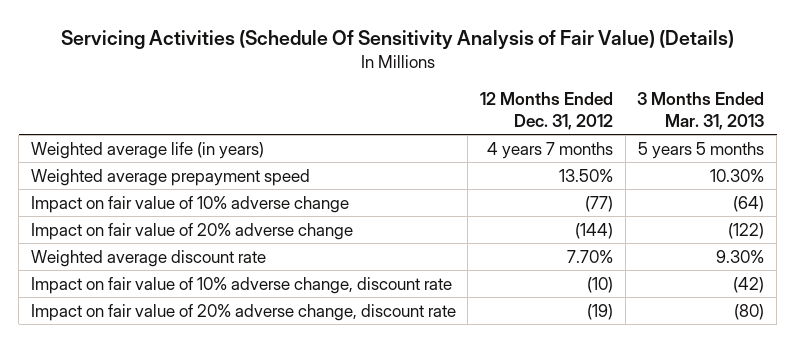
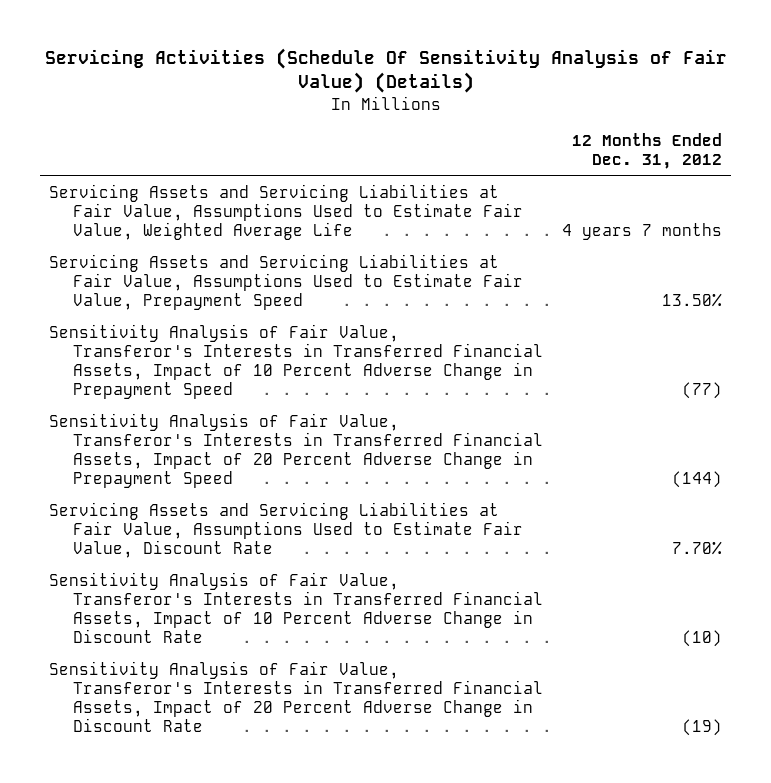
[637,91,765,130] 3 Months Ended Mar. 31, 2013 -> none
[30,141,264,159] Weighted average life (in years) -> [49,184,523,241] Servicing Assets and Servicing Liabilities at Fair Value, Assumptions Used to Estimate Fair Value, Weighted Average Life
[30,168,310,186] Weighted average prepayment speed -> [49,254,523,311] Servicing Assets and Servicing Liabilities at Fair Value, Assumptions Used to Estimate Fair Value, Prepayment Speed
[30,195,349,213] Impact on fair value of 10% adverse change -> [49,324,543,400] Sensitivity Analysis of Fair Value, Transferor's Interests in Transferred Financial Assets, Impact of 10 Percent Adverse Change in Prepayment Speed
[30,222,353,240] Impact on fair value of 20% adverse change -> [49,413,543,489] Sensitivity Analysis of Fair Value, Transferor's Interests in Transferred Financial Assets, Impact of 20 Percent Adverse Change in Prepayment Speed
[30,249,266,267] Weighted average discount rate -> [49,502,523,559] Servicing Assets and Servicing Liabilities at Fair Value, Assumptions Used to Estimate Fair Value, Discount Rate
[30,276,452,294] Impact on fair value of 10% adverse change, discount rate -> [49,572,543,644] Sensitivity Analysis of Fair Value, Transferor's Interests in Transferred Financial Assets, Impact of 10 Percent Adverse Change in Discount Rate
[30,303,456,321] Impact on fair value of 20% adverse change, discount rate -> [49,661,543,733] Sensitivity Analysis of Fair Value, Transferor's Interests in Transferred Financial Assets, Impact of 20 Percent Adverse Change in Discount Rate

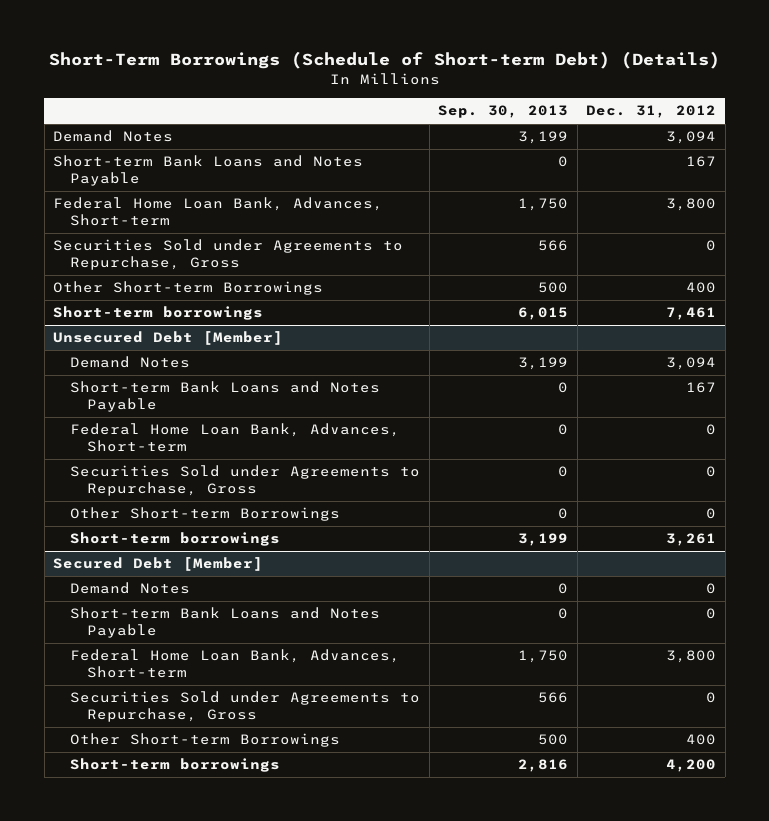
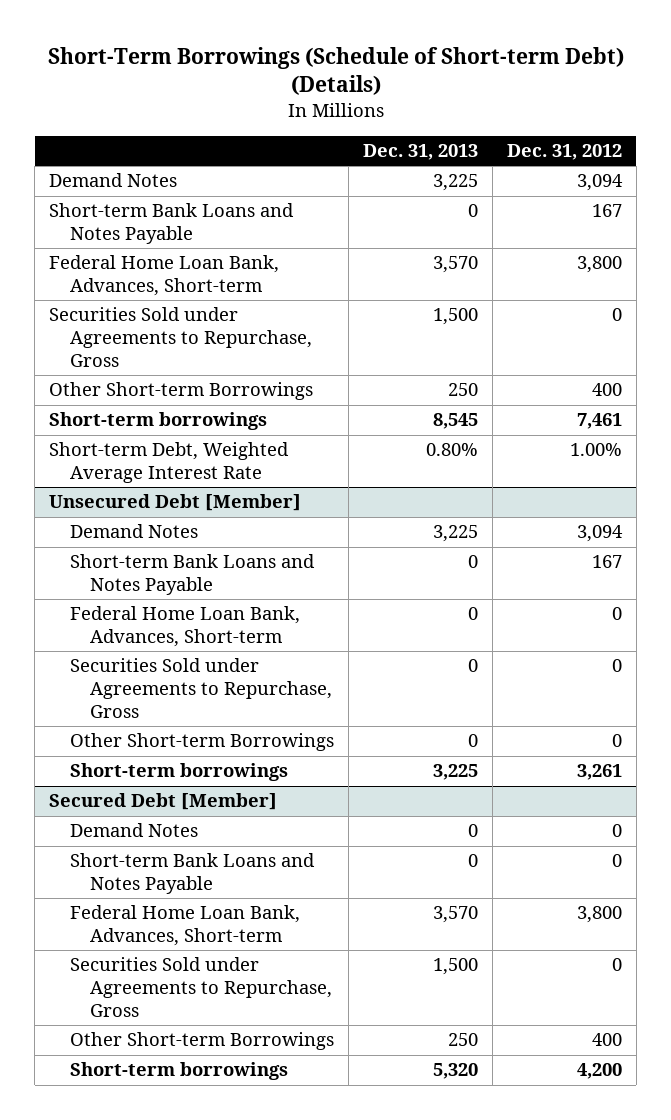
[438,105,569,119] Sep. 30, 2013 -> none
none -> [362,144,478,161] Dec. 31, 2013
none -> [49,442,290,484] Short-term Debt, Weighted Average Interest Rate

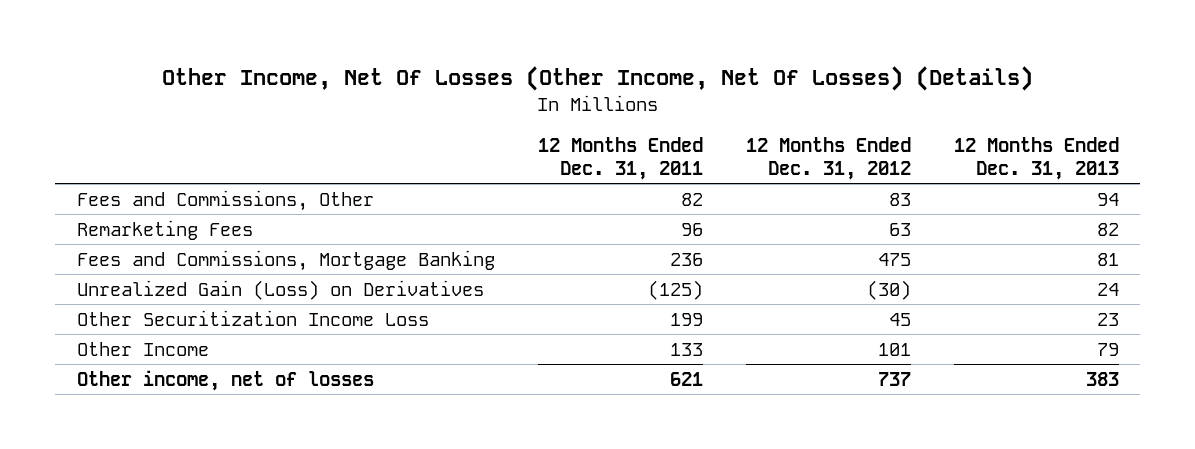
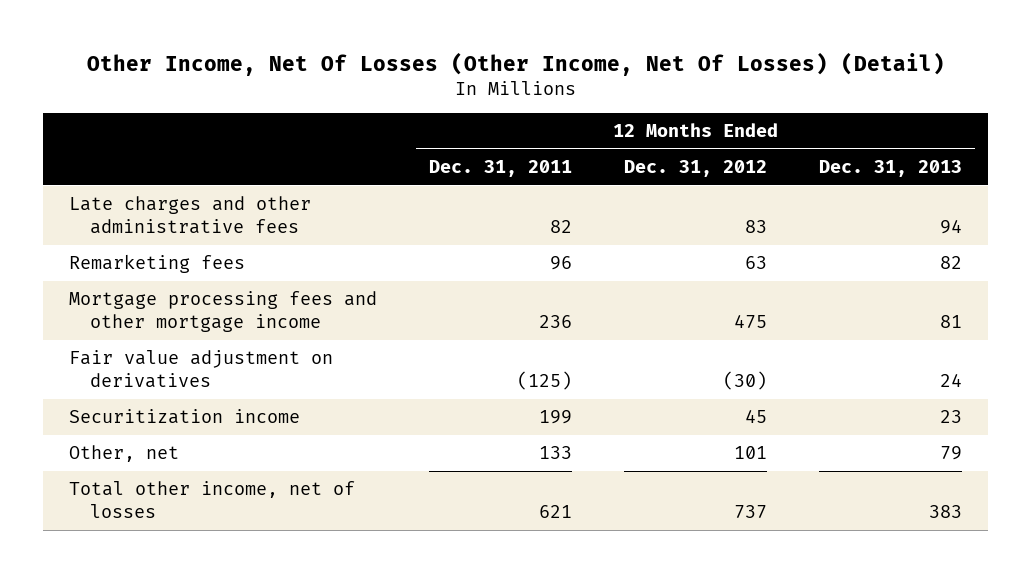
[161,65,1033,91] Other Income, Net Of Losses (Other Income, Net Of Losses) (Details) -> [86,52,945,77] Other Income, Net Of Losses (Other Income, Net Of Losses) (Detail)
[76,189,374,211] Fees and Commissions, Other -> [69,196,312,235] Late charges and other administrative fees
[76,219,253,240] Remarketing Fees -> [69,254,246,274] Remarketing fees
[76,249,495,271] Fees and Commissions, Mortgage Banking -> [69,291,378,333] Mortgage processing fees and other mortgage income
[76,279,484,300] Unrealized Gain (Loss) on Derivatives -> [69,350,334,389] Fair value adjustment on derivatives
[76,309,429,326] Other Securitization Income Loss -> [69,409,301,425] Securitization income
[76,341,209,356] Other Income -> [69,445,180,463] Other, net
[76,369,374,391] Other income, net of losses -> [69,481,356,519] Total other income, net of losses

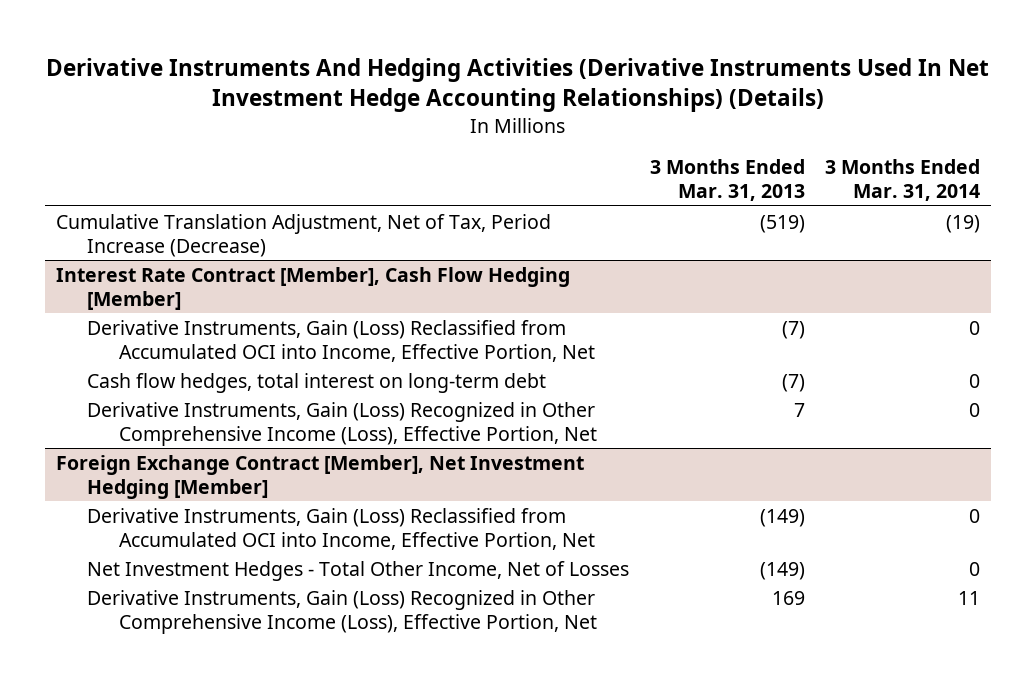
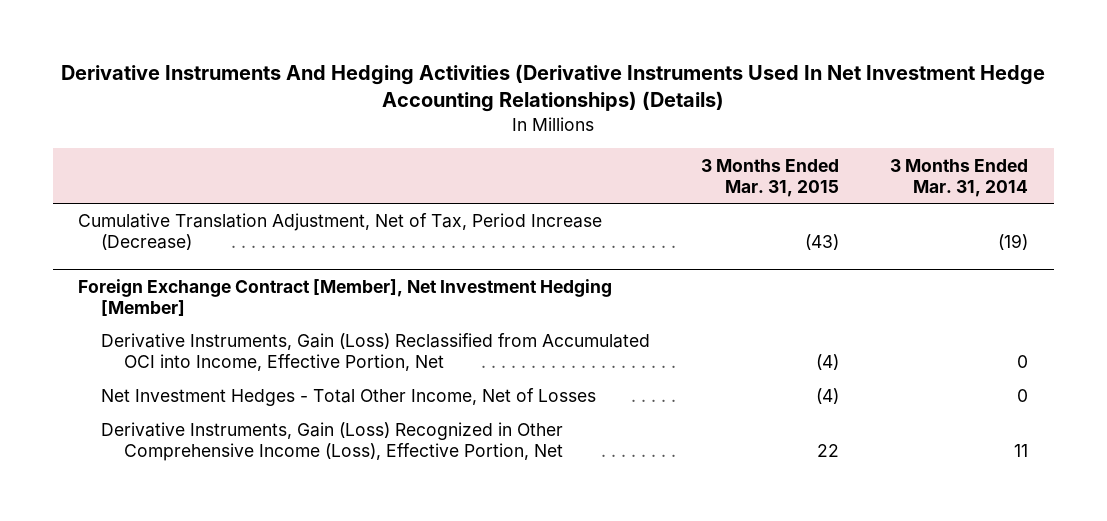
[649,159,805,202] 3 Months Ended Mar. 31, 2013 -> none
none -> [701,158,840,197] 3 Months Ended Mar. 31, 2015
[55,266,570,310] Interest Rate Contract [Member], Cash Flow Hedging [Member] -> none
[87,319,595,362] Derivative Instruments, Gain (Loss) Reclassified from Accumulated OCI into Income, Effective Portion, Net -> none
[87,372,547,393] Cash flow hedges, total interest on long-term debt -> none
[87,401,597,446] Derivative Instruments, Gain (Loss) Recognized in Other Comprehensive Income (Loss), Effective Portion, Net -> none

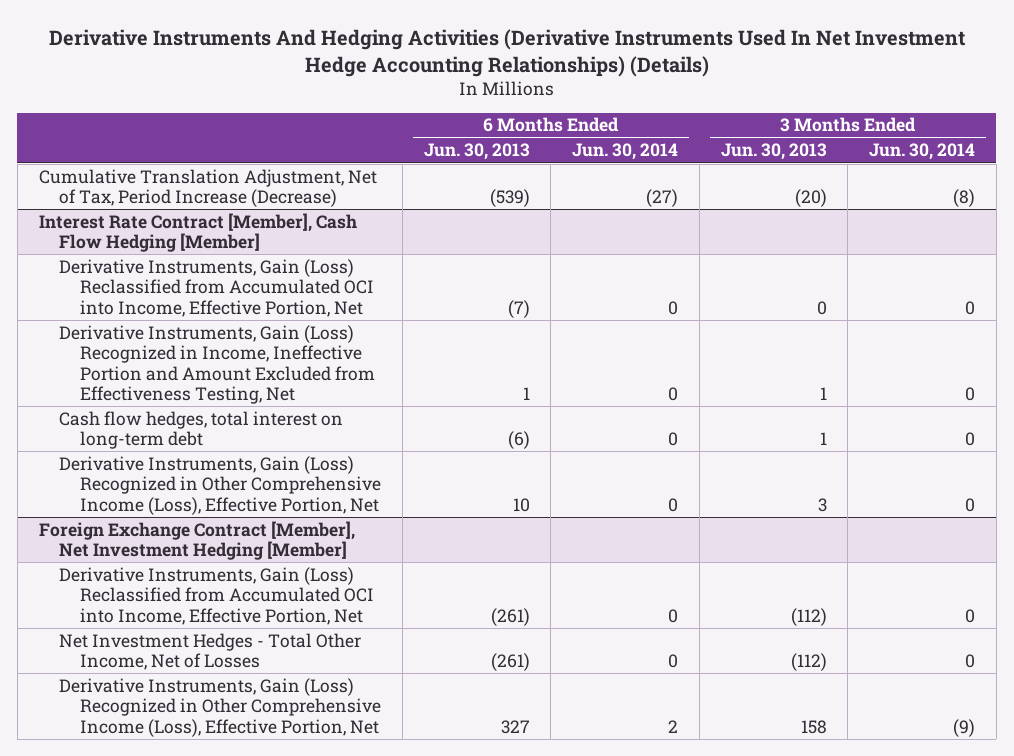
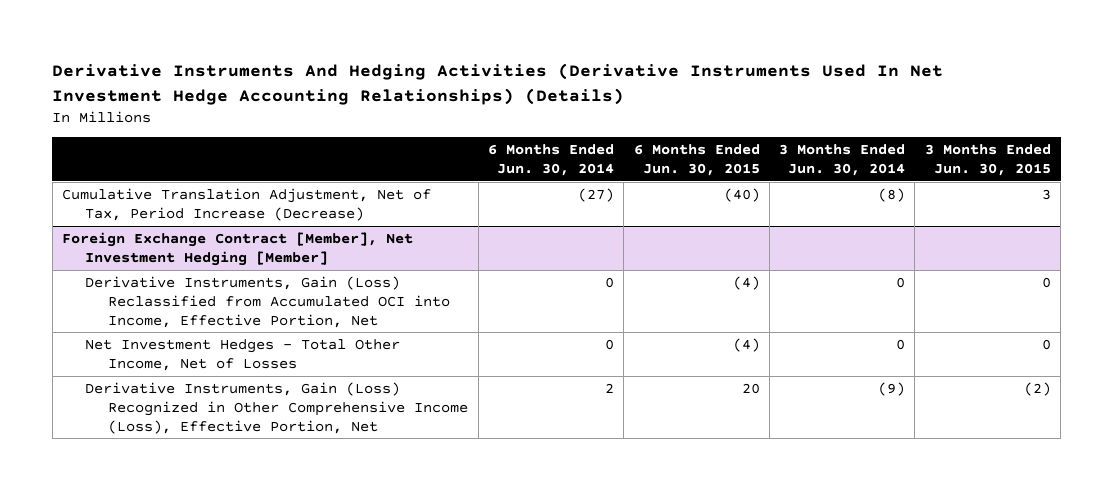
[423,143,530,161] Jun. 30, 2013 -> none
[720,143,827,161] Jun. 30, 2013 -> none
none -> [633,144,760,177] 6 Months Ended Jun. 30, 2015
none -> [924,144,1051,177] 3 Months Ended Jun. 30, 2015
[38,212,357,253] Interest Rate Contract [Member], Cash Flow Hedging [Member] -> none
[59,258,375,317] Derivative Instruments, Gain (Loss) Reclassified from Accumulated OCI into Income, Effective Portion, Net -> none
[59,324,376,405] Derivative Instruments, Gain (Loss) Recognized in Income, Ineffective Portion and Amount Excluded from Effectiveness Testing, Net -> none
[59,410,344,450] Cash flow hedges, total interest on long-term debt -> none
[59,455,382,515] Derivative Instruments, Gain (Loss) Recognized in Other Comprehensive Income (Loss), Effective Portion, Net -> none

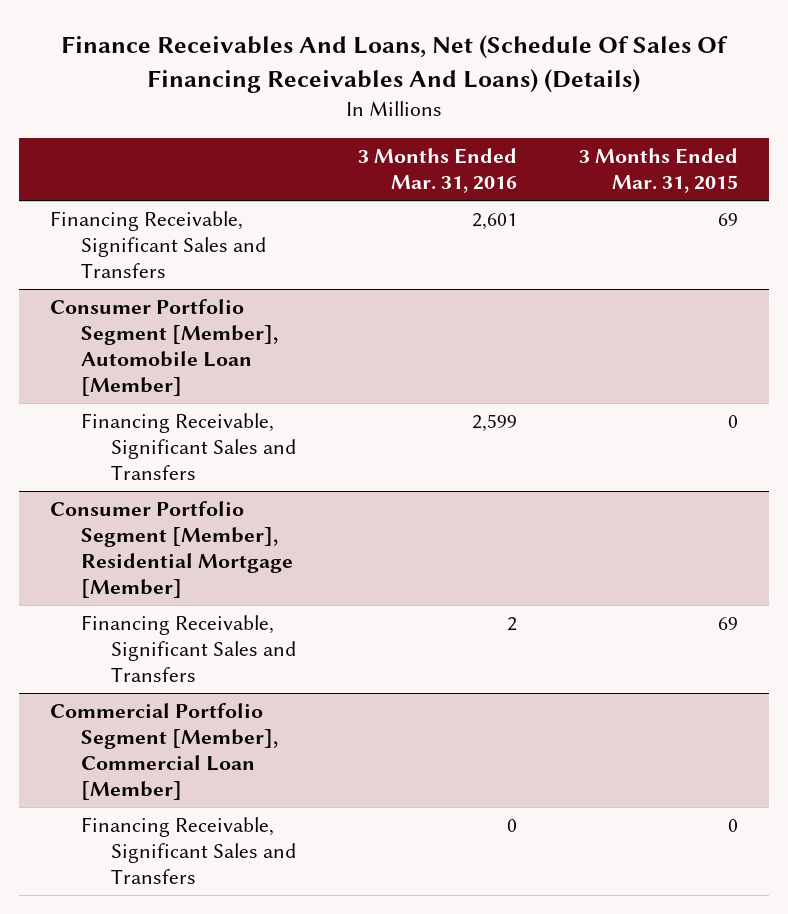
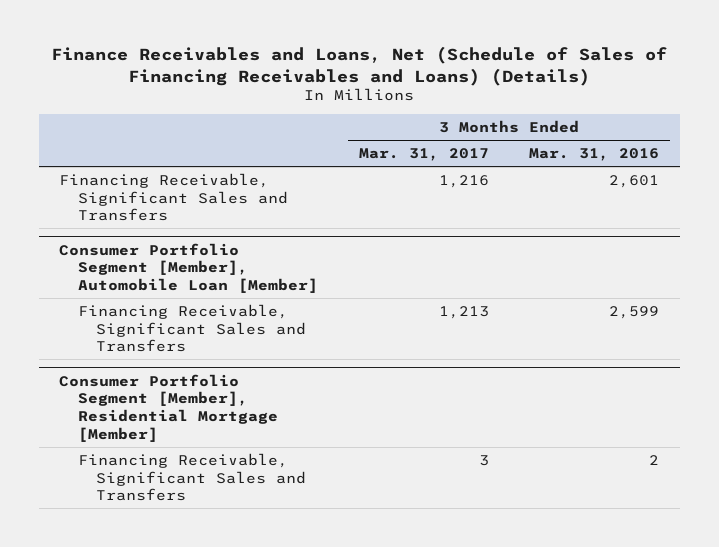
[61,35,729,93] Finance Receivables And Loans, Net (Schedule Of Sales Of Financing Receivables And Loans) (Details) -> [51,46,668,86] Finance Receivables and Loans, Net (Schedule of Sales of Financing Receivables and Loans) (Details)
[579,148,739,194] 3 Months Ended Mar. 31, 2015 -> none
none -> [358,148,489,162] Mar. 31, 2017
[50,703,278,800] Commercial Portfolio Segment [Member], Commercial Loan [Member] -> none
[80,817,297,885] Financing Receivable, Significant Sales and Transfers -> none

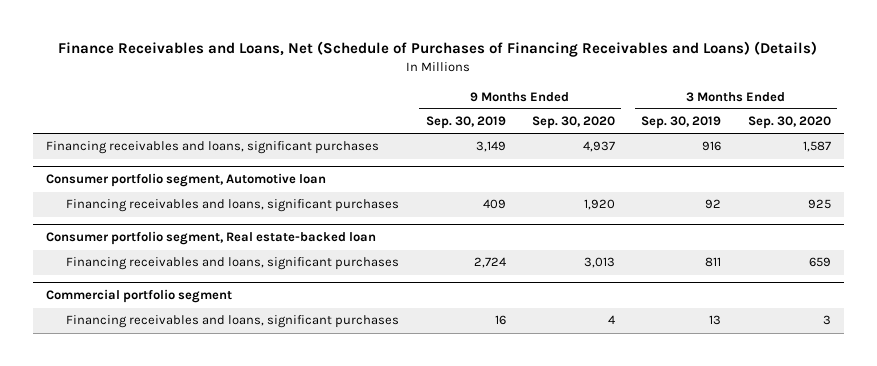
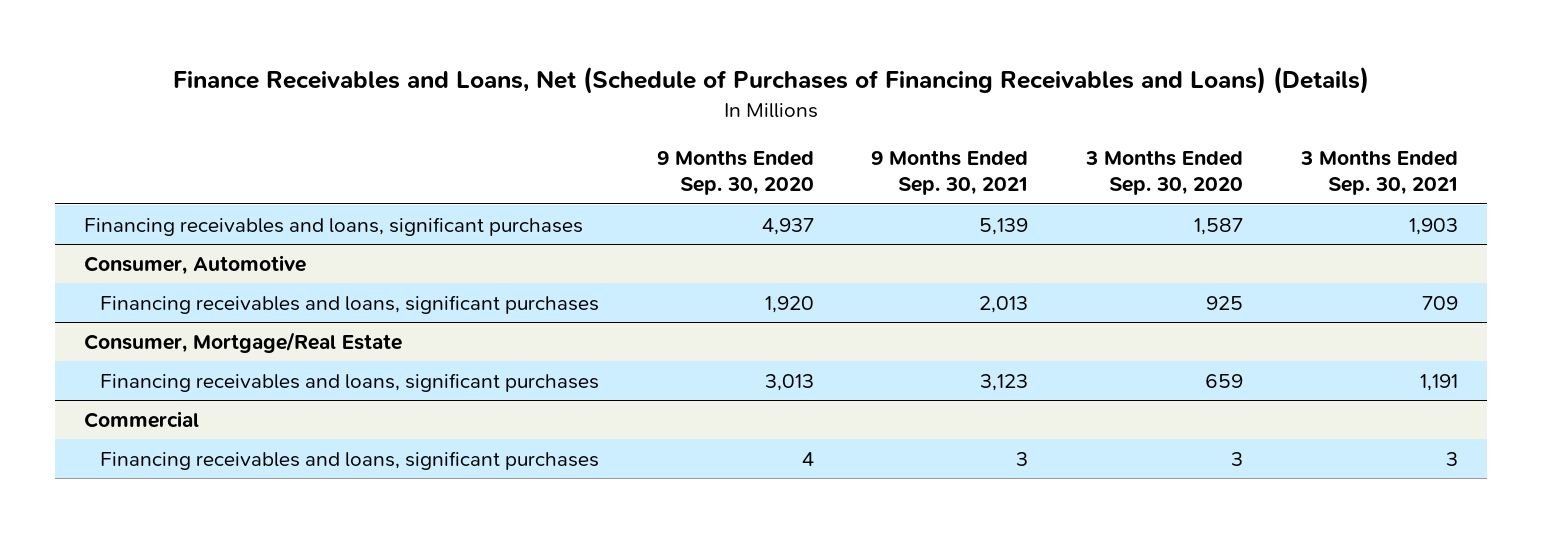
[425,116,506,130] Sep. 30, 2019 -> none
[641,116,722,130] Sep. 30, 2019 -> none
none -> [871,149,1029,196] 9 Months Ended Sep. 30, 2021
none -> [1299,149,1458,196] 3 Months Ended Sep. 30, 2021
[46,173,327,188] Consumer portfolio segment, Automotive loan -> none
none -> [84,254,307,275] Consumer, Automotive
[46,231,377,246] Consumer portfolio segment, Real estate-backed loan -> none
none -> [84,331,403,353] Consumer, Mortgage/Real Estate
[46,289,233,304] Commercial portfolio segment -> [84,410,200,428] Commercial

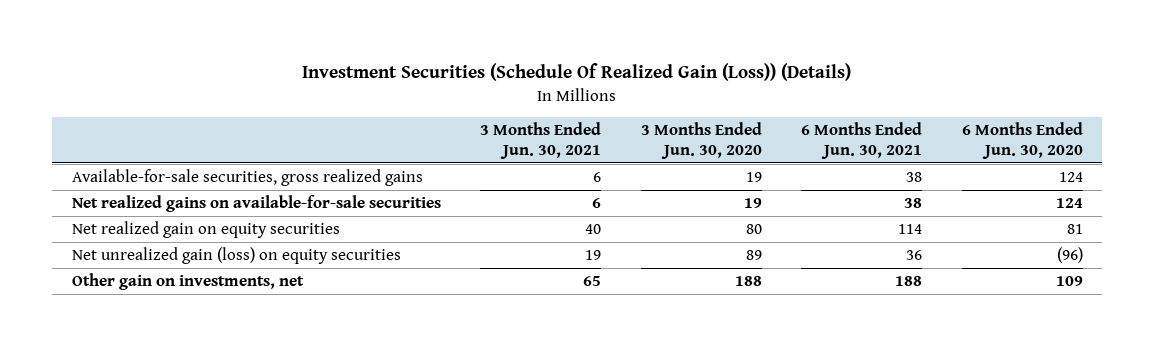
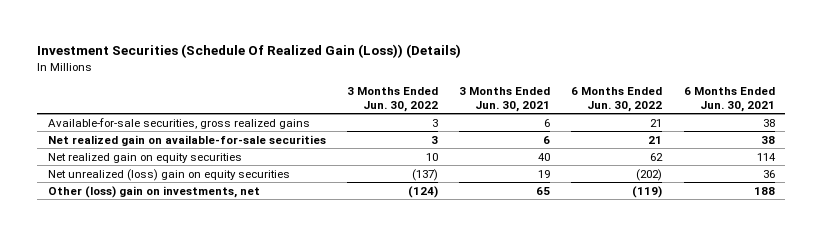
[640,122,762,160] 3 Months Ended Jun. 30, 2020 -> none
[961,122,1083,160] 6 Months Ended Jun. 30, 2020 -> none
none -> [346,86,438,112] 3 Months Ended Jun. 30, 2022
none -> [571,86,663,112] 6 Months Ended Jun. 30, 2022
[71,194,441,212] Net realized gains on available-for-sale securities -> [47,134,326,146] Net realized gain on available-for-sale securities
[71,246,401,264] Net unrealized gain (loss) on equity securities -> [47,168,290,181] Net unrealized (loss) gain on equity securities
[71,272,304,290] Other gain on investments, net -> [47,185,260,198] Other (loss) gain on investments, net

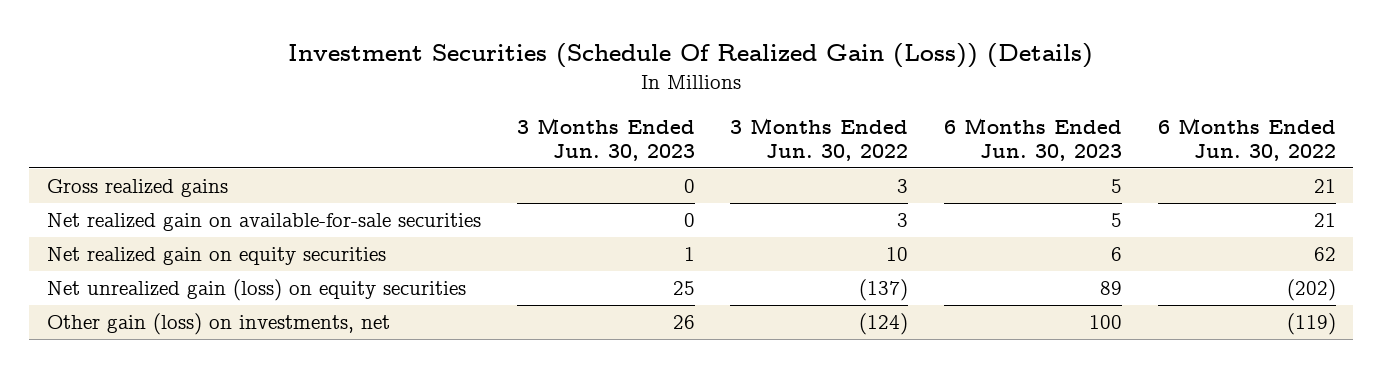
[459,86,551,112] 3 Months Ended Jun. 30, 2021 -> none
[683,86,775,112] 6 Months Ended Jun. 30, 2021 -> none
none -> [516,118,695,161] 3 Months Ended Jun. 30, 2023
none -> [944,118,1123,161] 6 Months Ended Jun. 30, 2023
[47,117,310,129] Available-for-sale securities, gross realized gains -> [47,179,229,198] Gross realized gains
[47,168,290,181] Net unrealized (loss) gain on equity securities -> [47,279,467,302] Net unrealized gain (loss) on equity securities
[47,185,260,198] Other (loss) gain on investments, net -> [47,313,391,336] Other gain (loss) on investments, net

